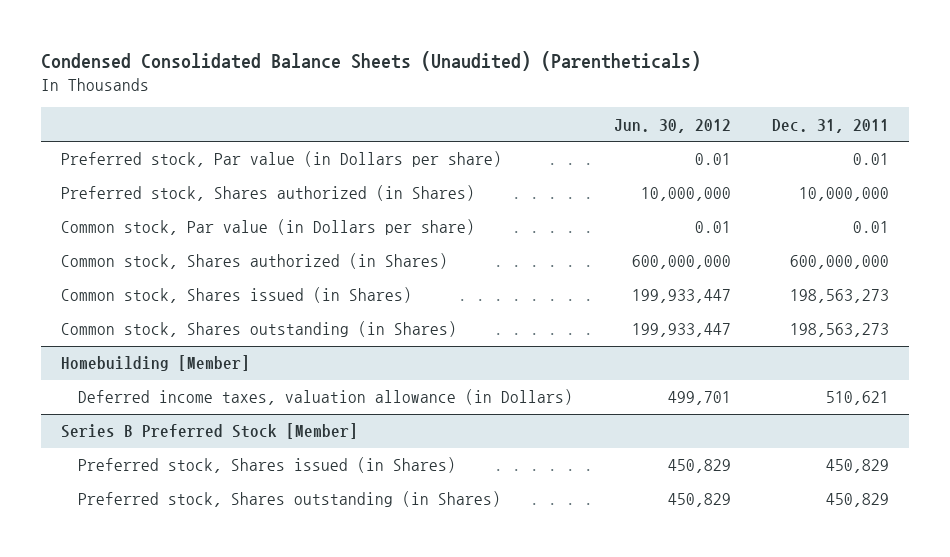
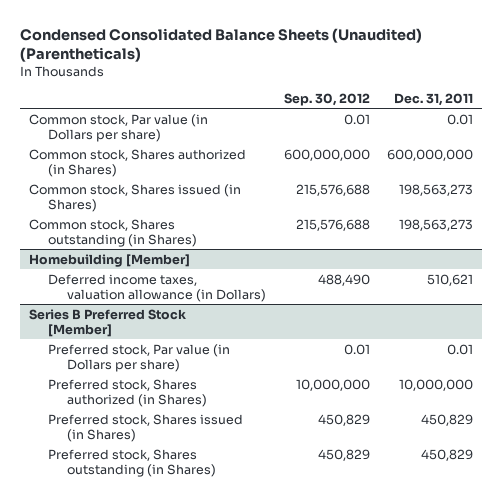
[613,118,731,133] Jun. 30, 2012 -> none
none -> [283,92,370,106] Sep. 30, 2012
[61,151,503,168] Preferred stock, Par value (in Dollars per share) -> none
[61,185,476,202] Preferred stock, Shares authorized (in Shares) -> none
none -> [47,343,230,372] Preferred stock, Par value (in Dollars per share)
none -> [47,378,208,407] Preferred stock, Shares authorized (in Shares)

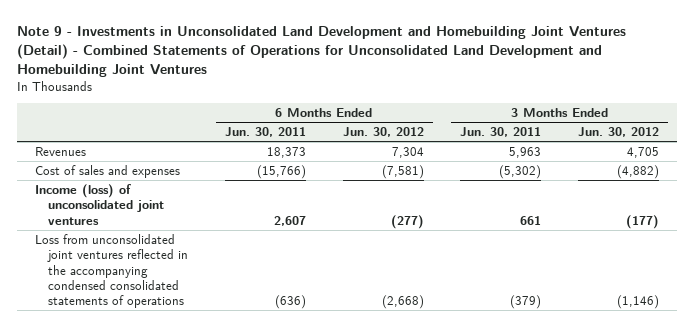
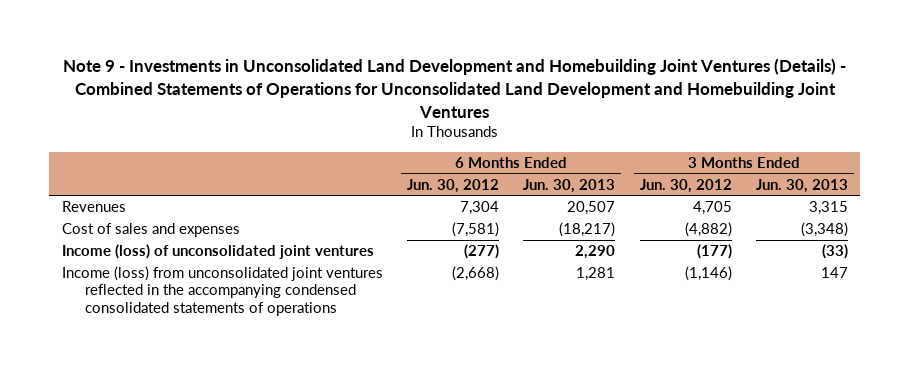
[16,26,626,78] Note 9 - Investments in Unconsolidated Land Development and Homebuilding Joint Ventures (Detail) - Combined Statements of Operations for Unconsolidated Land Development and Homebuilding Joint Ventures -> [62,58,846,118] Note 9 - Investments in Unconsolidated Land Development and Homebuilding Joint Ventures (Details) - Combined Statements of Operations for Unconsolidated Land Development and Homebuilding Joint Ventures
[225,127,307,138] Jun. 30, 2011 -> none
[460,127,542,138] Jun. 30, 2011 -> none
none -> [523,178,616,193] Jun. 30, 2013
none -> [756,178,849,193] Jun. 30, 2013
[35,233,189,309] Loss from unconsolidated joint ventures reflected in the accompanying condensed consolidated statements of operations -> [61,266,383,316] Income (loss) from unconsolidated joint ventures reflected in the accompanying condensed consolidated statements of operations

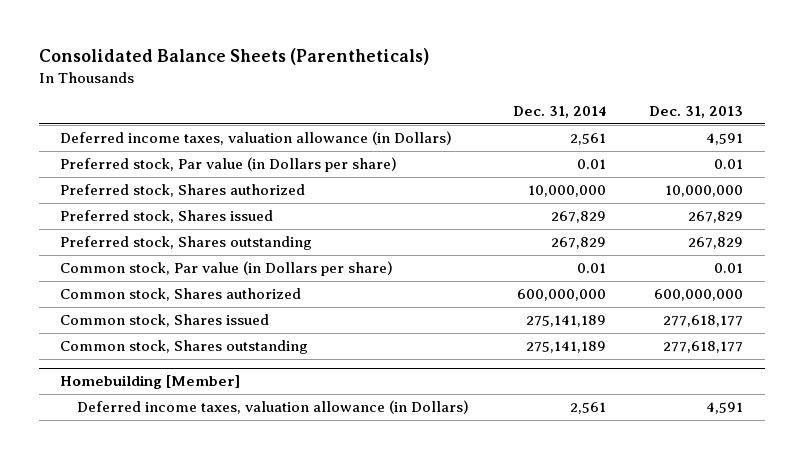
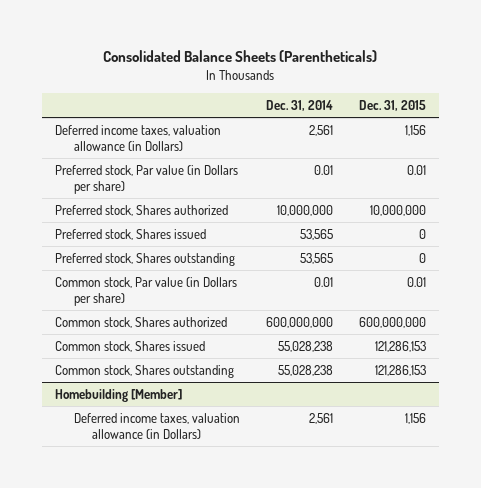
[648,106,743,119] Dec. 31, 2013 -> none
none -> [359,100,427,112] Dec. 31, 2015
[550,211,606,224] 267,829 -> [299,228,333,240] 53,565
[550,237,606,250] 267,829 -> [299,252,333,264] 53,565
[525,315,606,328] 275,141,189 -> [277,340,333,352] 55,028,238
[525,341,606,354] 275,141,189 -> [277,364,333,376] 55,028,238

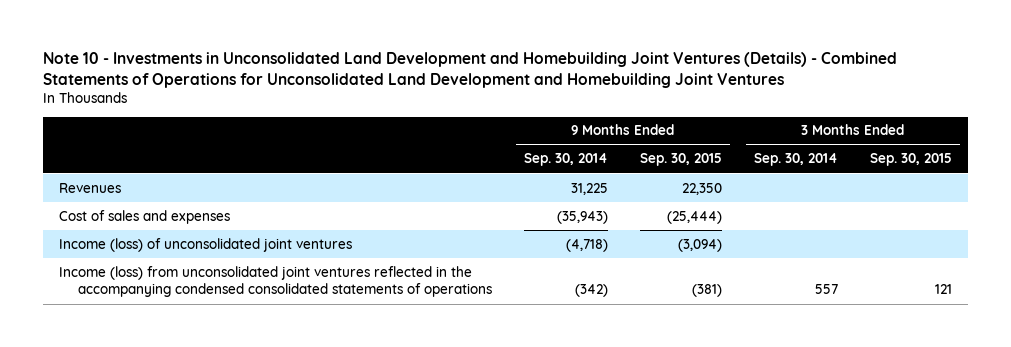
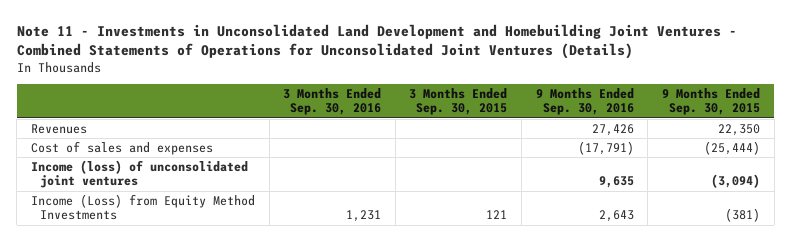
[42,51,897,88] Note 10 - Investments in Unconsolidated Land Development and Homebuilding Joint Ventures (Details) - Combined Statements of Operations for Unconsolidated Land Development and Homebuilding Joint Ventures -> [16,23,737,60] Note 11 - Investments in Unconsolidated Land Development and Homebuilding Joint Ventures - Combined Statements of Operations for Unconsolidated Joint Ventures (Details)
[524,153,609,167] Sep. 30, 2014 -> none
[754,153,839,167] Sep. 30, 2014 -> none
none -> [283,87,382,116] 3 Months Ended Sep. 30, 2016
none -> [535,87,634,116] 9 Months Ended Sep. 30, 2016
[58,265,493,298] Income (loss) from unconsolidated joint ventures reflected in the accompanying condensed consolidated statements of operations -> [30,193,255,221] Income (Loss) from Equity Method Investments

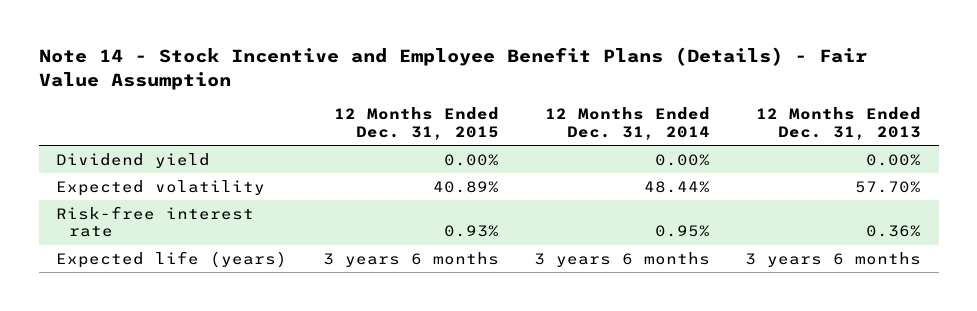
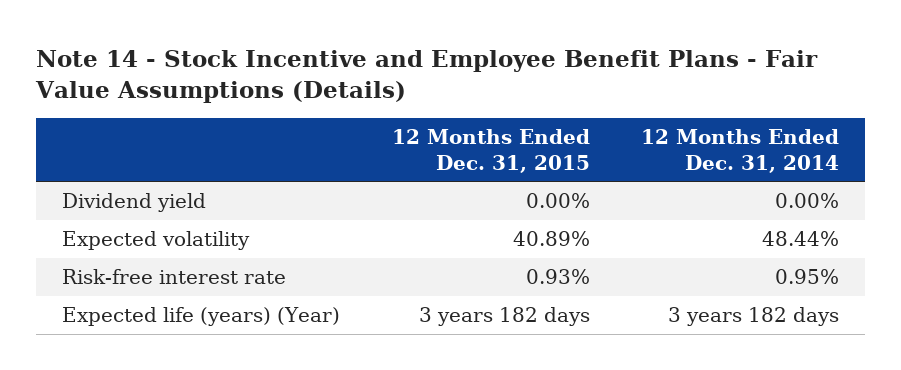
[38,47,867,90] Note 14 - Stock Incentive and Employee Benefit Plans (Details) - Fair Value Assumption -> [35,50,819,103] Note 14 - Stock Incentive and Employee Benefit Plans - Fair Value Assumptions (Details)
[756,107,922,141] 12 Months Ended Dec. 31, 2013 -> none
[56,250,288,268] Expected life (years) -> [62,307,341,327] Expected life (years) (Year)
[322,251,499,267] 3 years 6 months -> [418,307,590,327] 3 years 182 days
[533,251,710,267] 3 years 6 months -> [668,307,840,327] 3 years 182 days

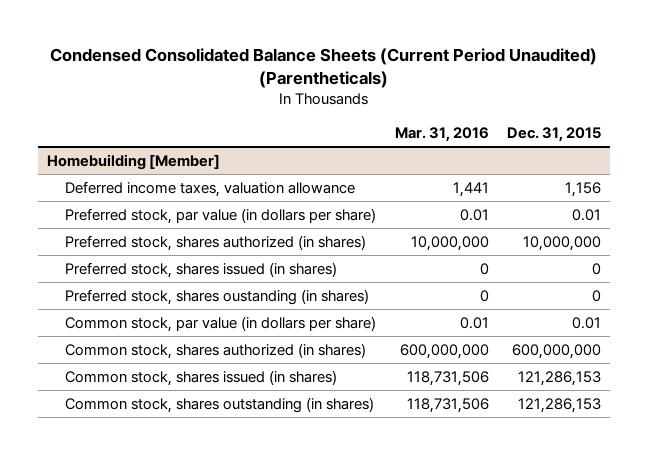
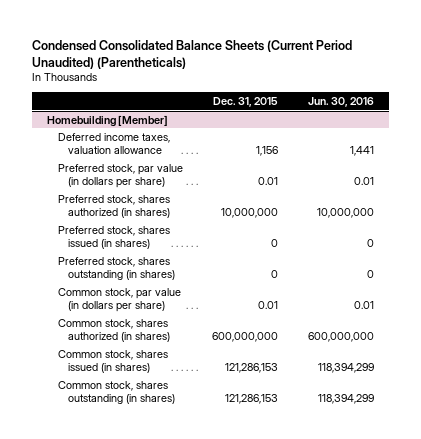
[394,127,489,143] Mar. 31, 2016 -> none
none -> [308,97,375,108] Jun. 30, 2016
[65,288,370,305] Preferred stock, shares oustanding (in shares) -> [57,256,176,281] Preferred stock, shares outstanding (in shares)

